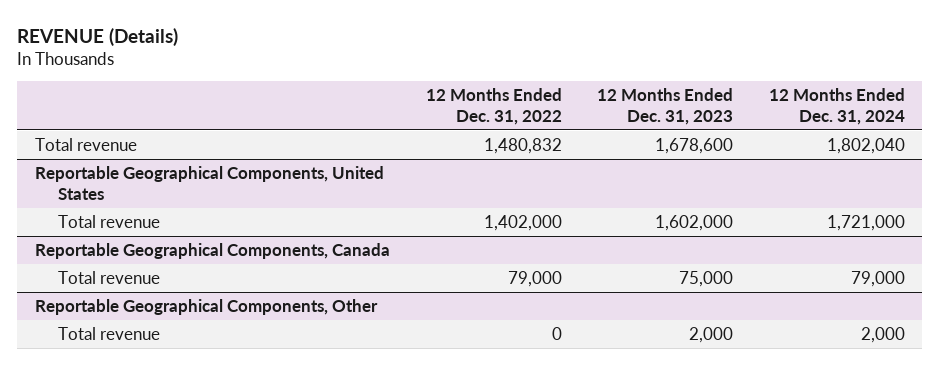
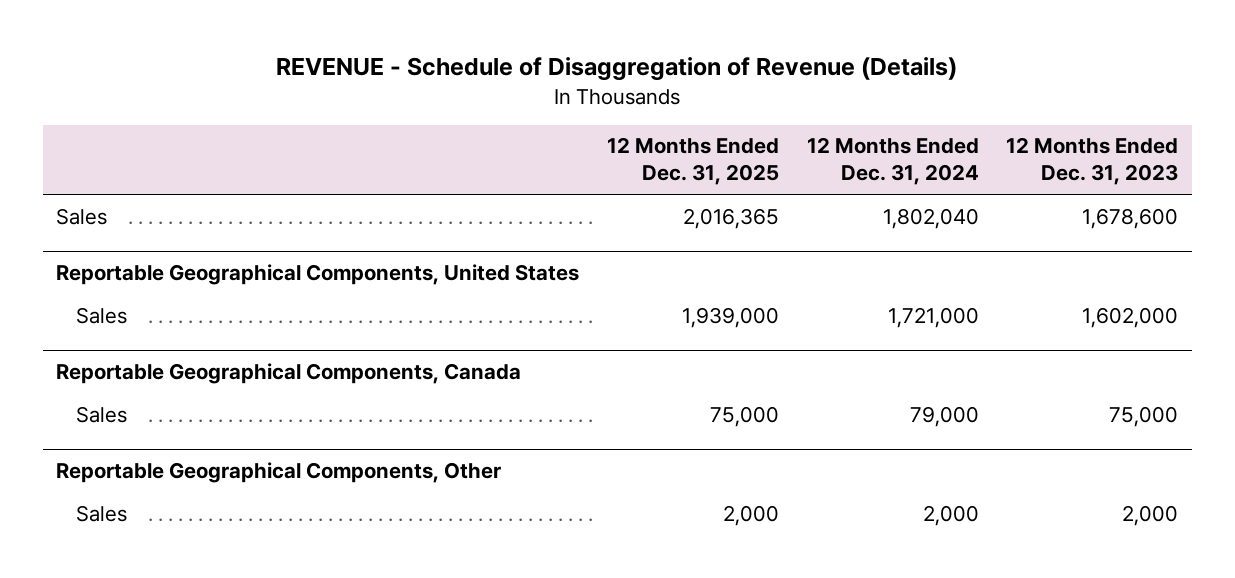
[17,27,179,46] REVENUE (Details) -> [276,57,958,82] REVENUE - Schedule of Disaggregation of Revenue (Details)
[425,87,562,125] 12 Months Ended Dec. 31, 2022 -> none
none -> [607,137,780,186] 12 Months Ended Dec. 31, 2025
[35,137,138,151] Total revenue -> [56,207,108,225] Sales
[57,214,160,228] Total revenue -> [76,306,128,324] Sales
[57,270,160,284] Total revenue -> [76,405,128,423] Sales
[57,326,160,340] Total revenue -> [76,504,128,522] Sales

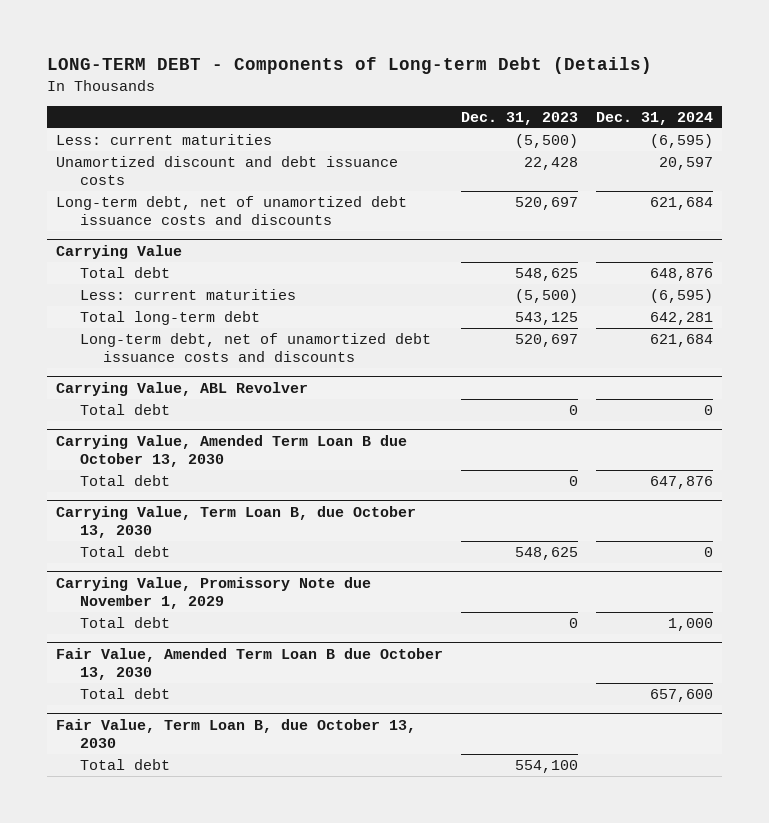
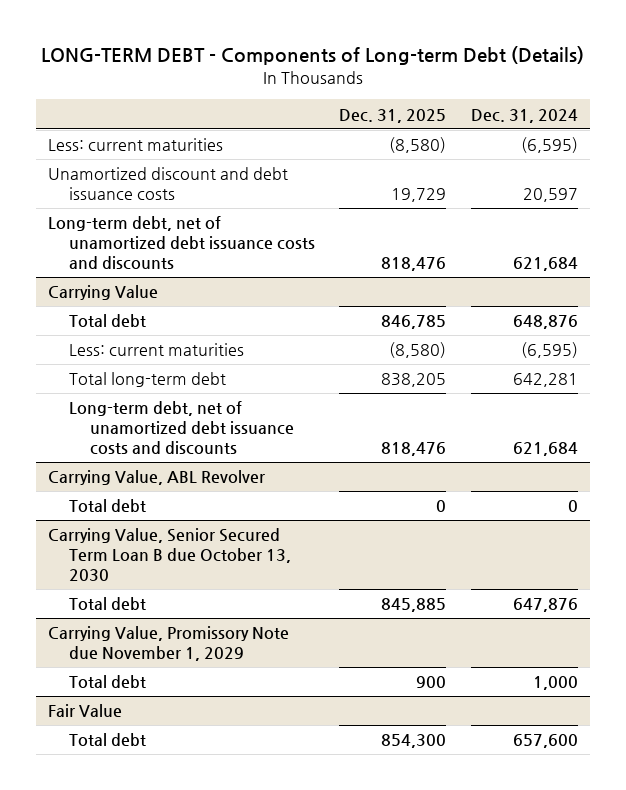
[460,111,578,125] Dec. 31, 2023 -> none
none -> [339,108,447,123] Dec. 31, 2025
[55,434,407,467] Carrying Value, Amended Term Loan B due October 13, 2030 -> [48,528,291,581] Carrying Value, Senior Secured Term Loan B due October 13, 2030
[55,505,416,538] Carrying Value, Term Loan B, due October 13, 2030 -> none
[79,545,170,557] Total debt -> none
[55,647,443,680] Fair Value, Amended Term Loan B due October 13, 2030 -> none
none -> [48,704,123,718] Fair Value
[55,718,416,748] Fair Value, Term Loan B, due October 13, 2030 -> none
[79,758,170,770] Total debt -> none

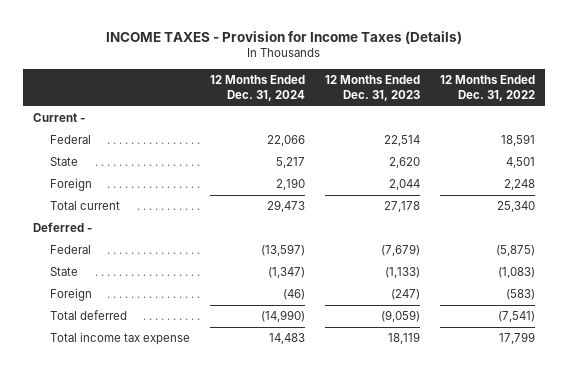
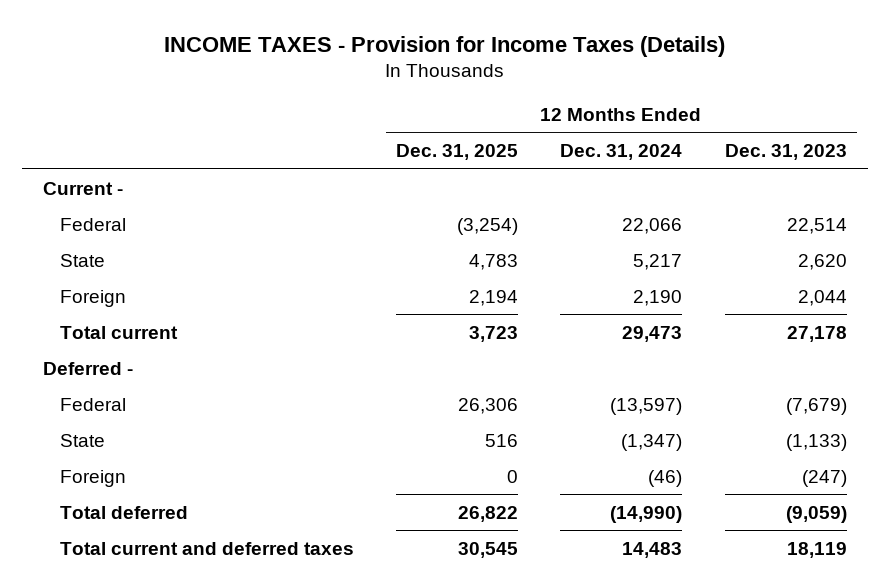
[439,75,535,102] 12 Months Ended Dec. 31, 2022 -> none
none -> [396,144,519,161] Dec. 31, 2025
[49,332,190,346] Total income tax expense -> [59,541,354,555] Total current and deferred taxes

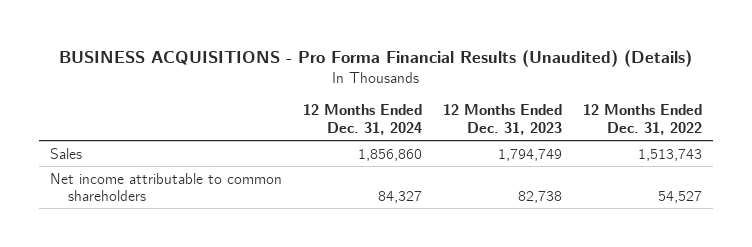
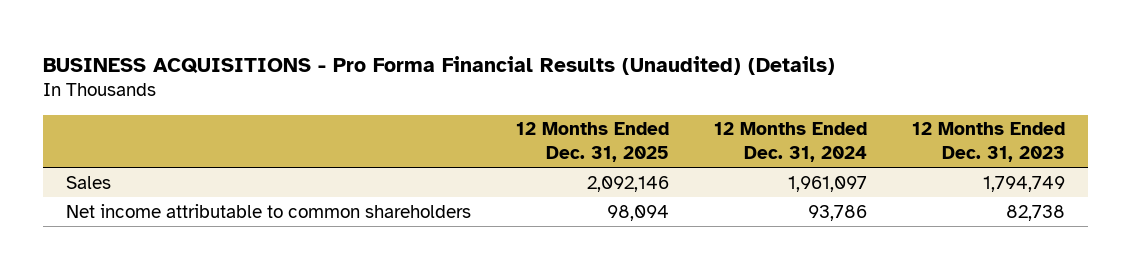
[583,104,703,135] 12 Months Ended Dec. 31, 2022 -> none
none -> [515,122,669,163] 12 Months Ended Dec. 31, 2025
[357,148,422,161] 1,856,860 -> [787,175,867,192] 1,961,097
[377,191,422,204] 84,327 -> [807,204,867,221] 93,786

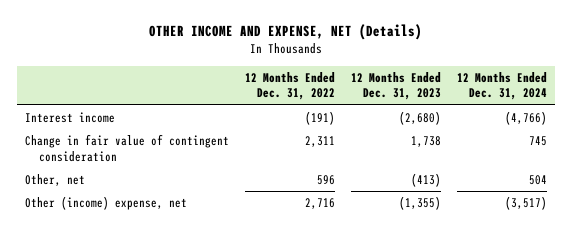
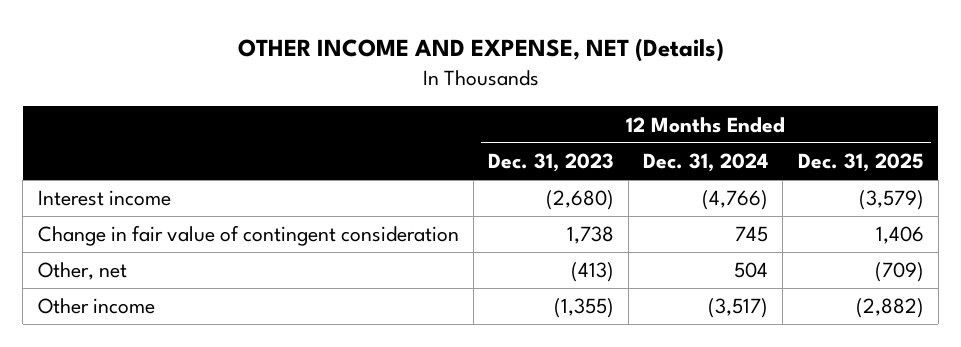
[245,71,336,101] 12 Months Ended Dec. 31, 2022 -> none
none -> [797,153,924,173] Dec. 31, 2025
[25,196,188,211] Other (income) expense, net -> [37,298,155,315] Other income

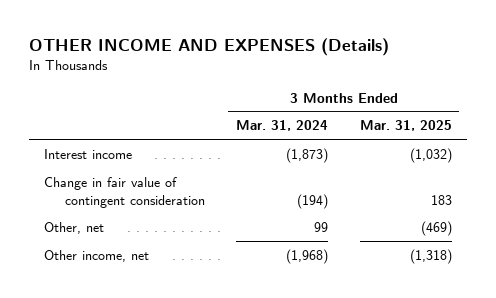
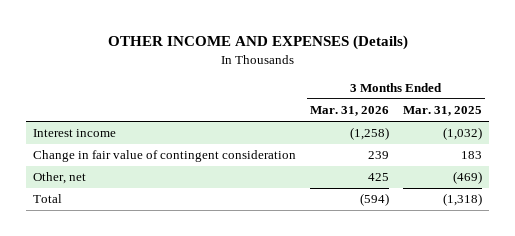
[236,120,329,132] Mar. 31, 2024 -> none
none -> [310,106,390,117] Mar. 31, 2026
[44,249,150,262] Other income, net -> [33,194,63,204] Total

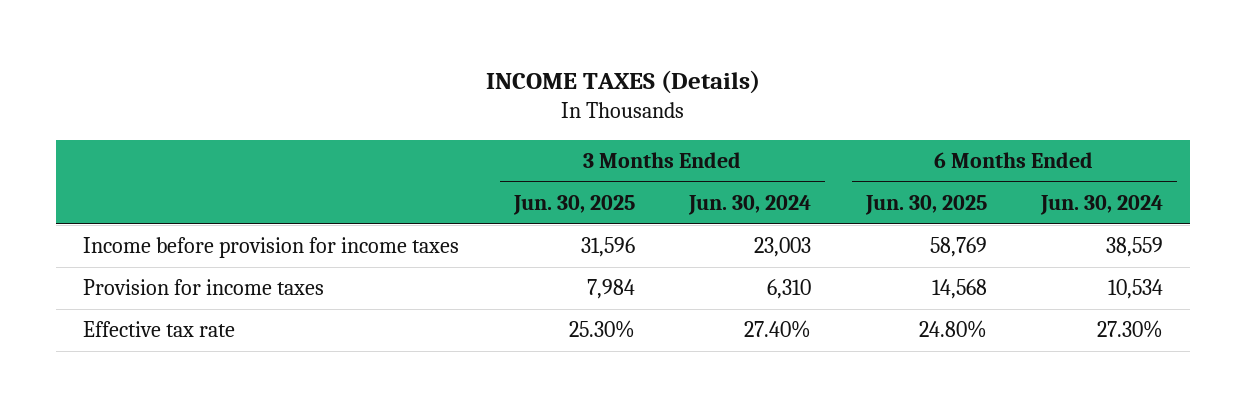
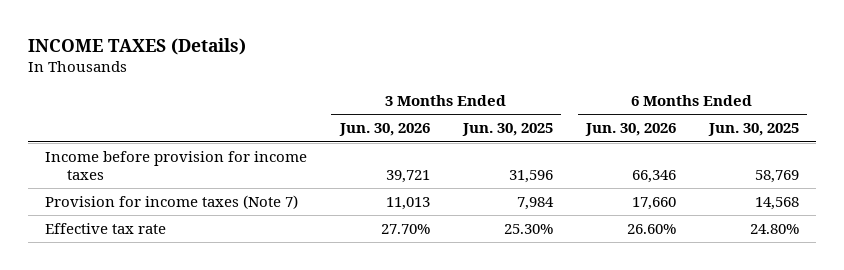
[688,195,812,216] Jun. 30, 2024 -> none
[1040,195,1164,216] Jun. 30, 2024 -> none
none -> [338,123,430,137] Jun. 30, 2026
none -> [584,123,676,137] Jun. 30, 2026
[83,279,325,296] Provision for income taxes -> [44,195,298,210] Provision for income taxes (Note 7)

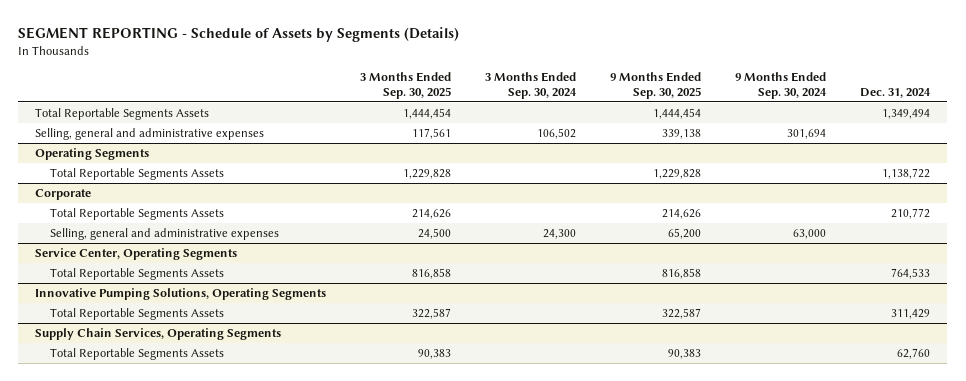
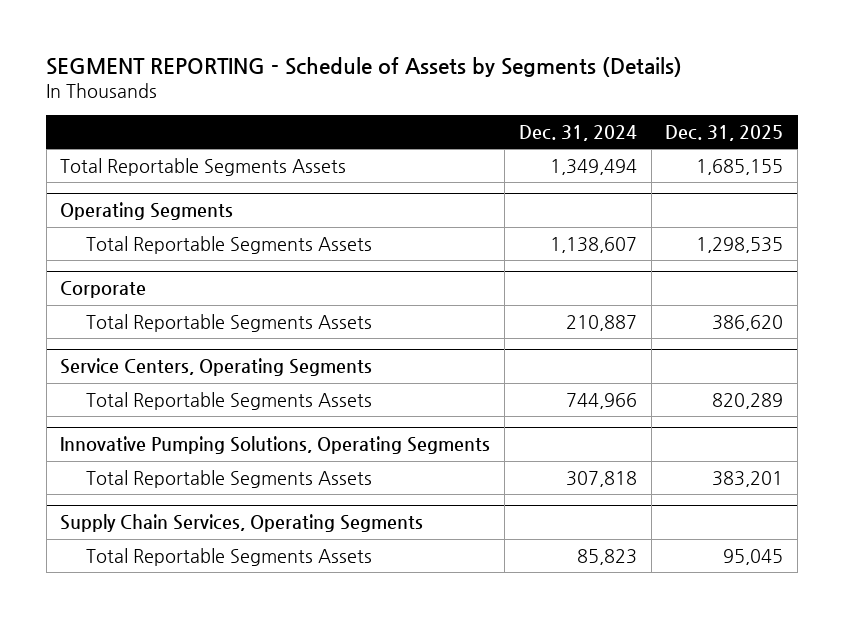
[360,72,452,99] 3 Months Ended Sep. 30, 2025 -> none
[485,72,578,99] 3 Months Ended Sep. 30, 2024 -> none
[610,72,702,99] 9 Months Ended Sep. 30, 2025 -> none
[735,72,828,99] 9 Months Ended Sep. 30, 2024 -> none
none -> [665,124,784,141] Dec. 31, 2025
[35,128,265,141] Selling, general and administrative expenses -> none
[882,168,931,180] 1,138,722 -> [549,236,637,253] 1,138,607
[50,228,280,241] Selling, general and administrative expenses -> none
[891,208,931,220] 210,772 -> [565,314,637,331] 210,887
[35,248,238,261] Service Center, Operating Segments -> [60,358,373,377] Service Centers, Operating Segments
[891,268,931,280] 764,533 -> [565,392,637,409] 744,966
[891,309,931,320] 311,429 -> [565,470,637,487] 307,818
[897,348,931,360] 62,760 -> [576,548,637,565] 85,823

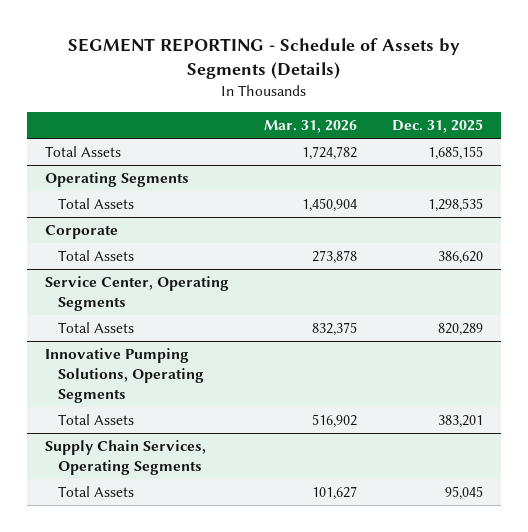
[518,124,637,141] Dec. 31, 2024 -> none
none -> [263,120,357,134] Mar. 31, 2026
[60,157,347,176] Total Reportable Segments Assets -> [44,146,121,158] Total Assets
[86,235,373,254] Total Reportable Segments Assets -> [58,198,135,210] Total Assets
[86,313,373,332] Total Reportable Segments Assets -> [58,250,135,262] Total Assets
[60,358,373,377] Service Centers, Operating Segments -> [44,276,229,312] Service Center, Operating Segments
[86,391,373,410] Total Reportable Segments Assets -> [58,322,135,334] Total Assets
[86,469,373,488] Total Reportable Segments Assets -> [58,414,135,426] Total Assets
[86,547,373,566] Total Reportable Segments Assets -> [58,486,135,498] Total Assets

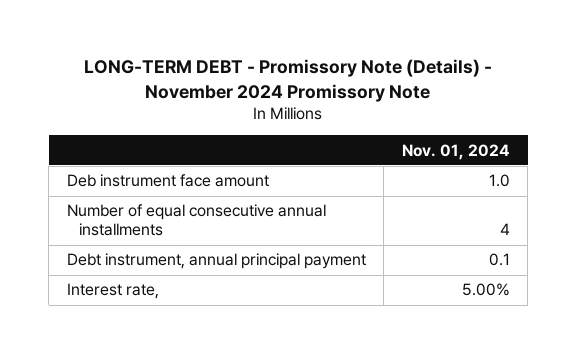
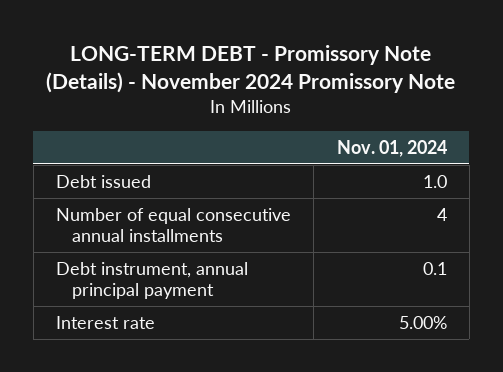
[66,174,269,188] Deb instrument face amount -> [56,174,152,188] Debt issued
[66,283,159,300] Interest rate, -> [56,315,156,329] Interest rate

